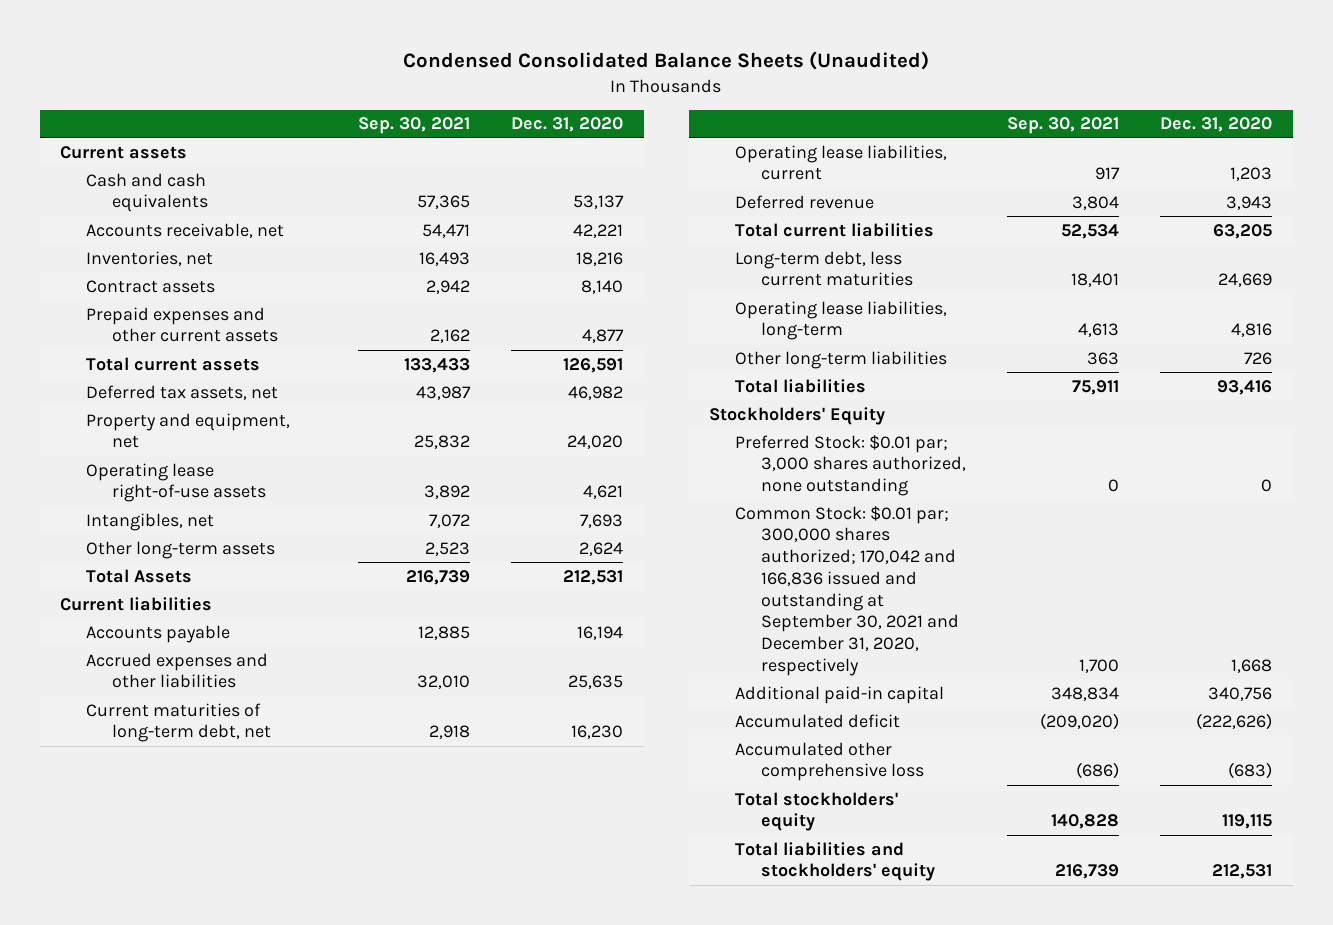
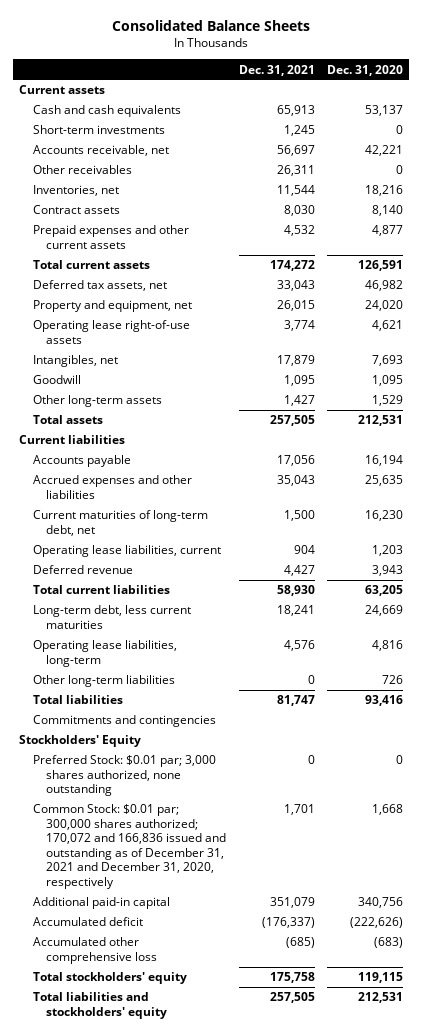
[403,51,930,71] Condensed Consolidated Balance Sheets (Unaudited) -> [111,20,310,32] Consolidated Balance Sheets
[358,117,471,135] Sep. 30, 2021 -> none
none -> [238,64,315,76] Dec. 31, 2021
none -> [32,125,165,135] Short-term investments
none -> [32,165,132,175] Other receivables
none -> [32,375,81,385] Goodwill
[579,541,624,556] 2,624 -> [372,395,404,407] 1,529
[85,568,192,583] Total Assets -> [32,415,103,425] Total assets
none -> [32,715,216,728] Commitments and contingencies
[735,505,959,676] Common Stock: $0.01 par; 300,000 shares authorized; 170,042 and 166,836 issued and outstanding at September 30, 2021 and December 31, 2020, respectively -> [32,804,227,889] Common Stock: $0.01 par; 300,000 shares authorized; 170,072 and 166,836 issued and outstanding as of December 31, 2021 and December 31, 2020, respectively

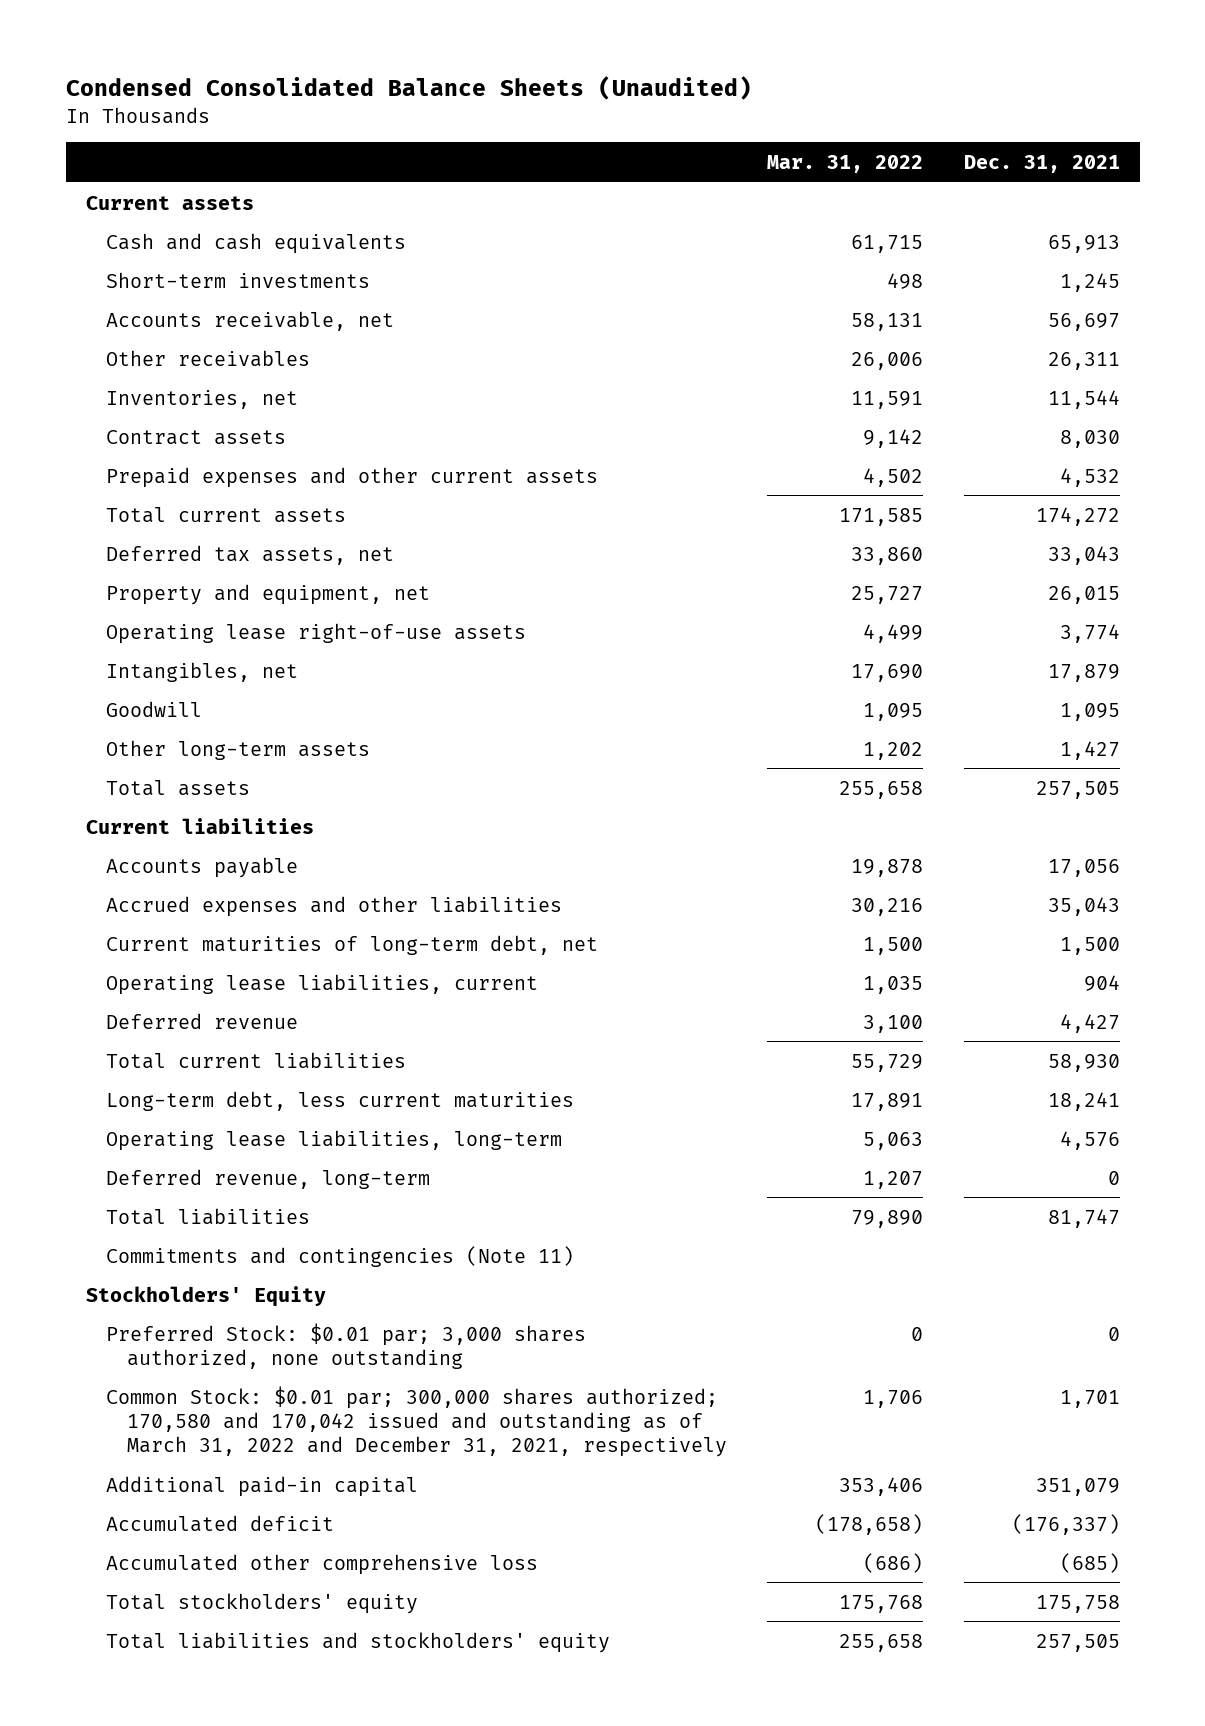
[111,20,310,32] Consolidated Balance Sheets -> [65,76,752,101] Condensed Consolidated Balance Sheets (Unaudited)
[327,64,404,76] Dec. 31, 2020 -> none
none -> [767,154,924,173] Mar. 31, 2022
[32,675,175,688] Other long-term liabilities -> none
none -> [106,1168,431,1189] Deferred revenue, long-term
[32,715,216,728] Commitments and contingencies -> [106,1245,575,1267] Commitments and contingencies (Note 11)
[32,804,227,889] Common Stock: $0.01 par; 300,000 shares authorized; 170,072 and 166,836 issued and outstanding as of December 31, 2021 and December 31, 2020, respectively -> [106,1385,727,1457] Common Stock: $0.01 par; 300,000 shares authorized; 170,580 and 170,042 issued and outstanding as of March 31, 2022 and December 31, 2021, respectively

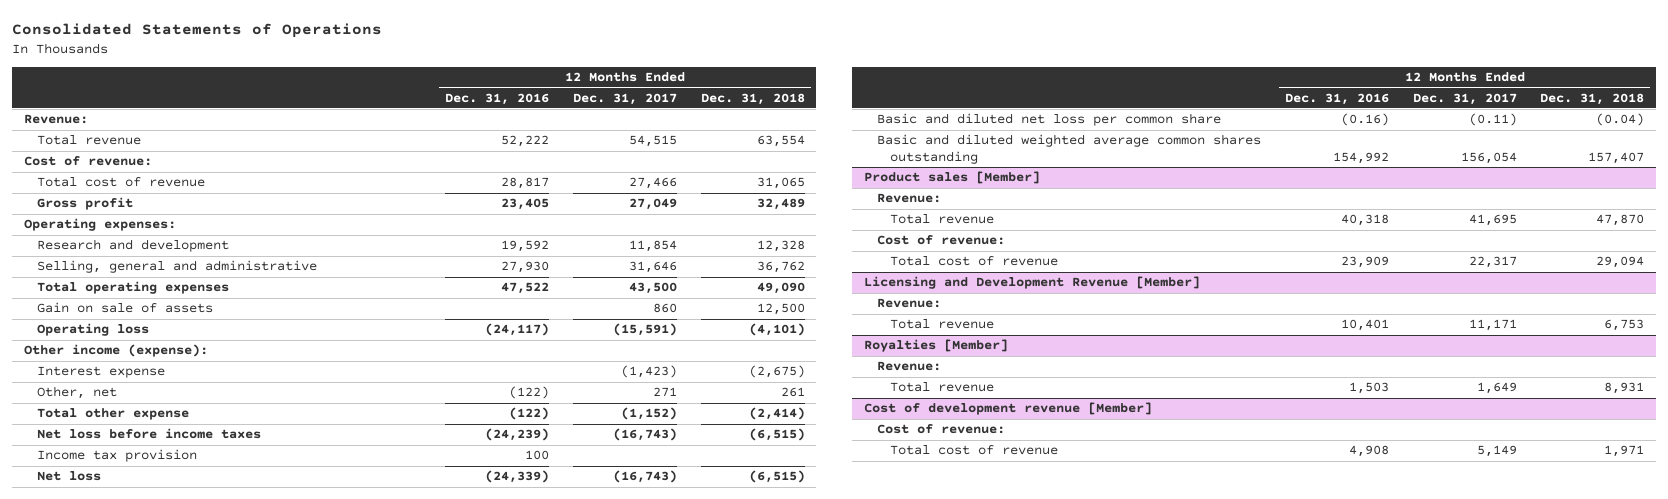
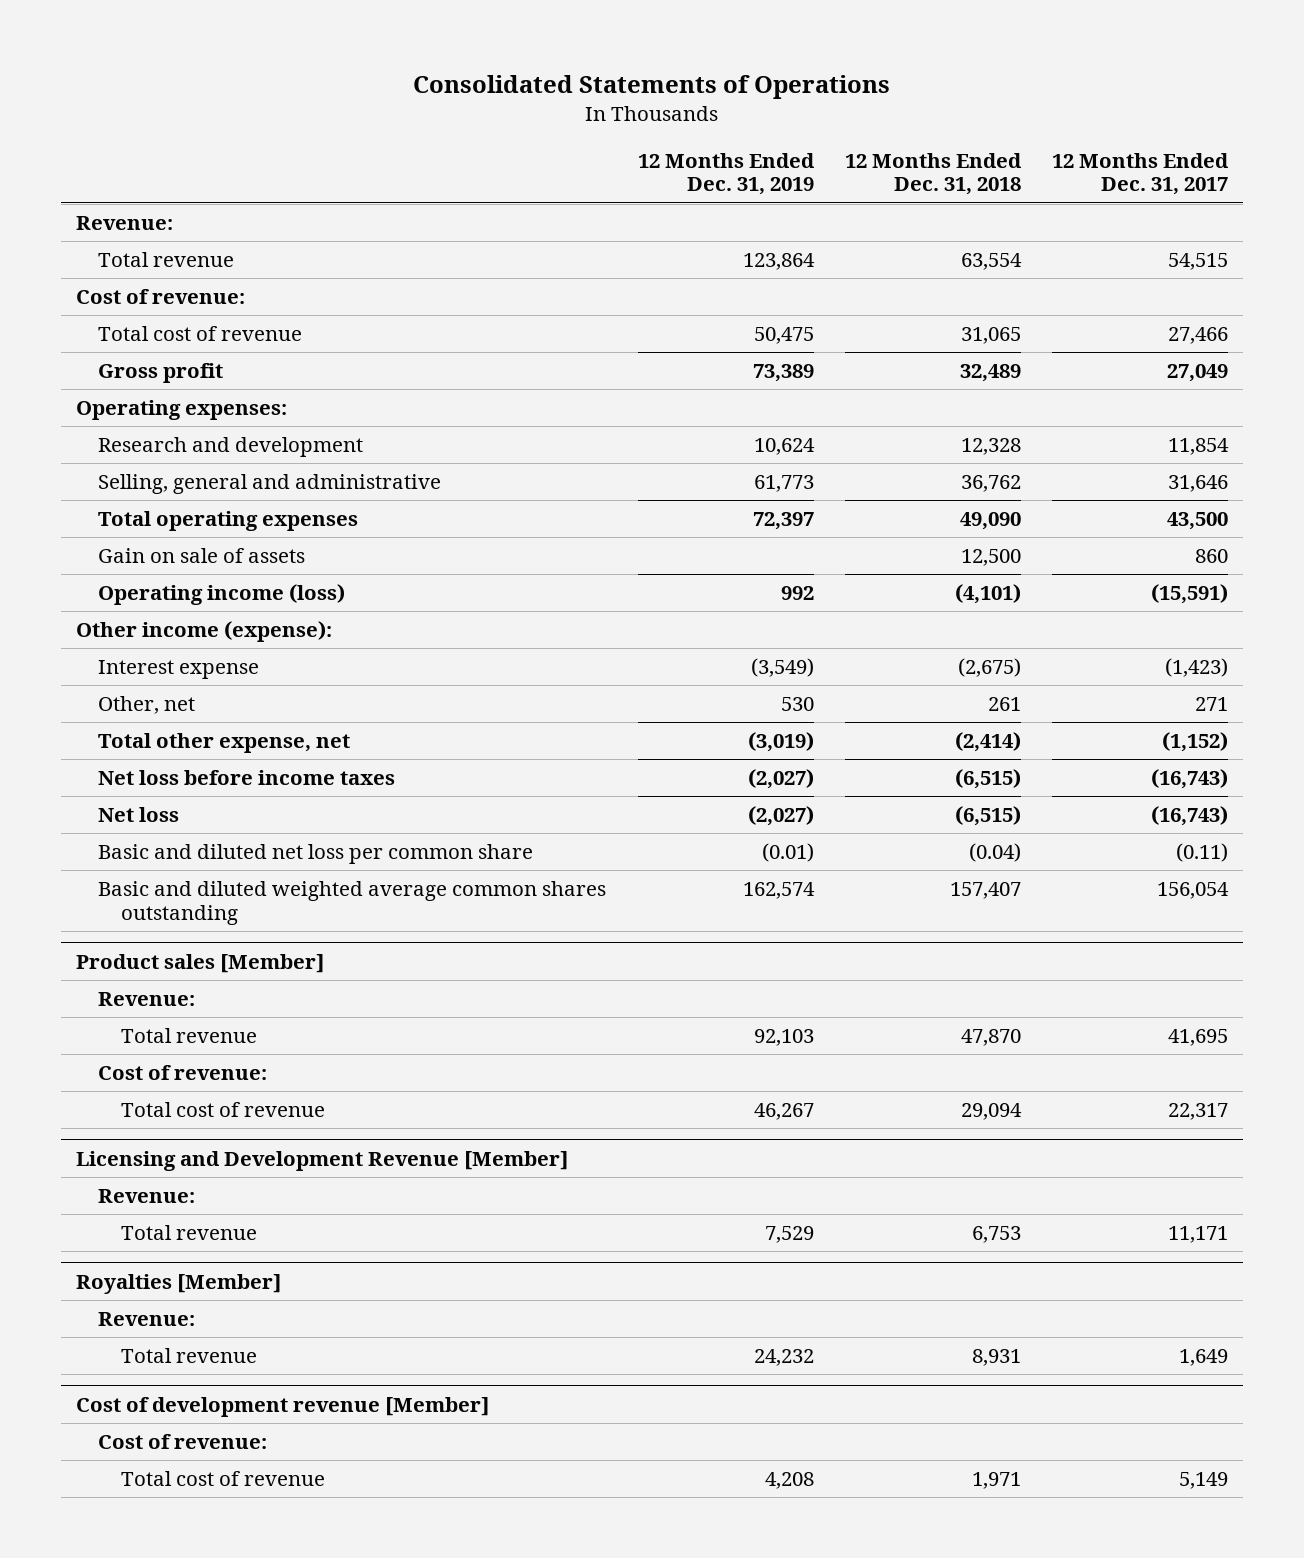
[444,92,549,105] Dec. 31, 2016 -> none
none -> [637,152,815,196] 12 Months Ended Dec. 31, 2019
[37,323,150,337] Operating loss -> [98,584,346,606] Operating income (loss)
[37,408,190,421] Total other expense -> [98,733,351,754] Total other expense, net
[37,449,198,463] Income tax provision -> none

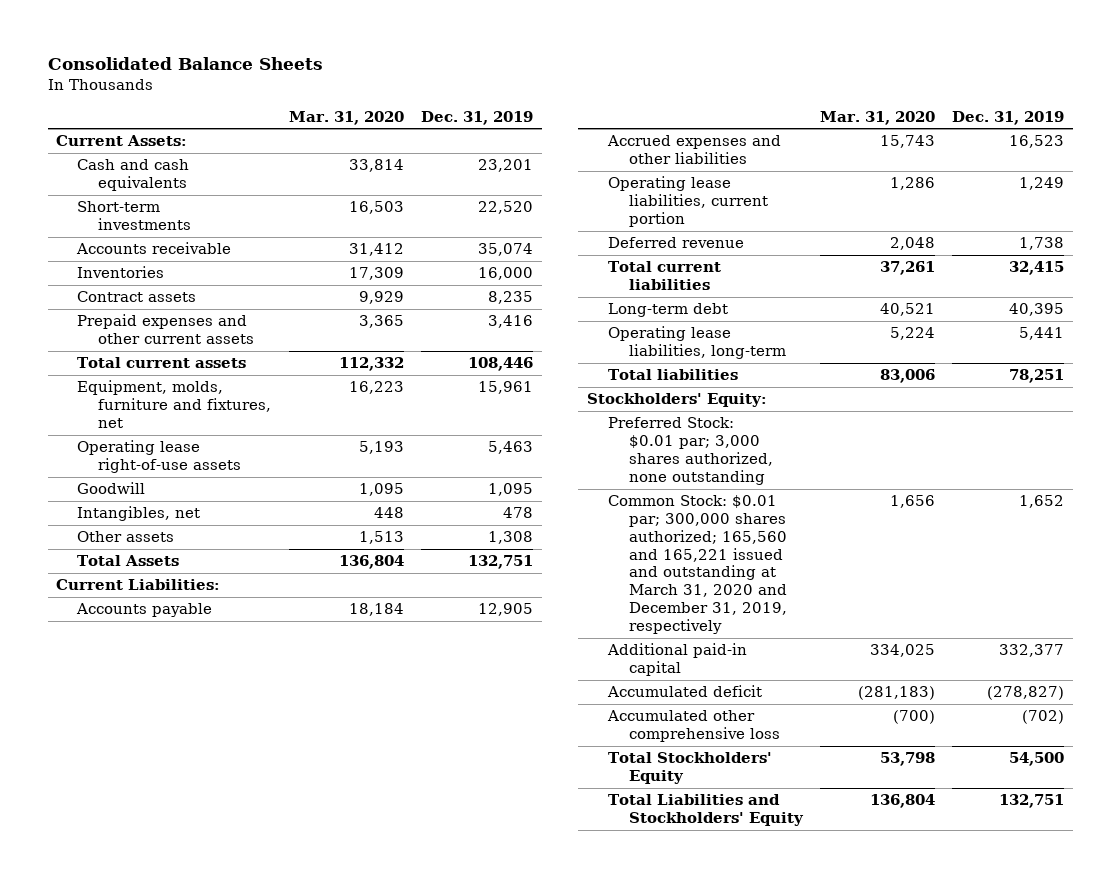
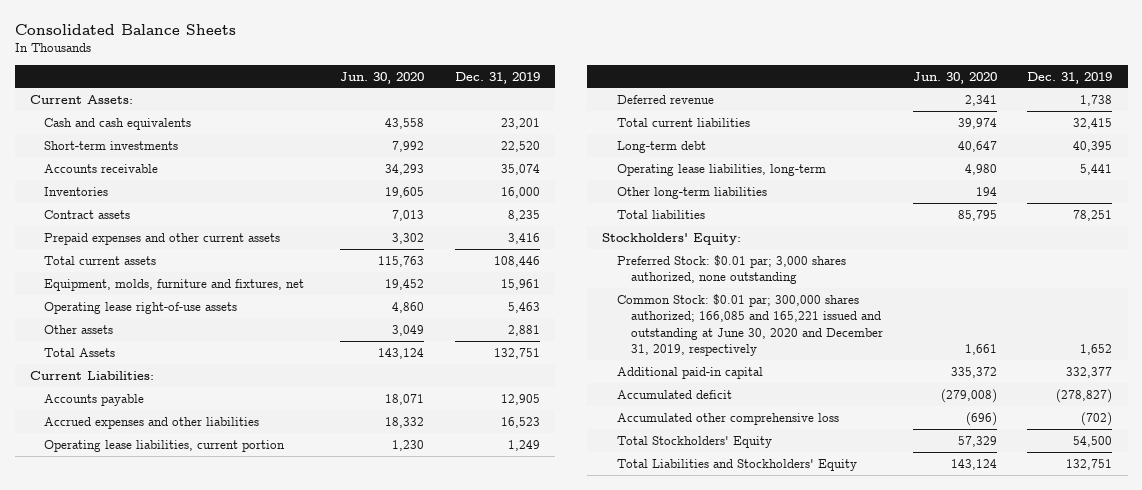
[289,110,405,125] Mar. 31, 2020 -> none
none -> [340,71,425,84] Jun. 30, 2020
[77,482,146,495] Goodwill -> none
[77,506,201,522] Intangibles, net -> none
[488,531,534,545] 1,308 -> [507,324,540,336] 2,881
none -> [616,186,767,199] Other long-term liabilities
[607,495,787,634] Common Stock: $0.01 par; 300,000 shares authorized; 165,560 and 165,221 issued and outstanding at March 31, 2020 and December 31, 2019, respectively -> [616,293,883,356] Common Stock: $0.01 par; 300,000 shares authorized; 166,085 and 165,221 issued and outstanding at June 30, 2020 and December 31, 2019, respectively

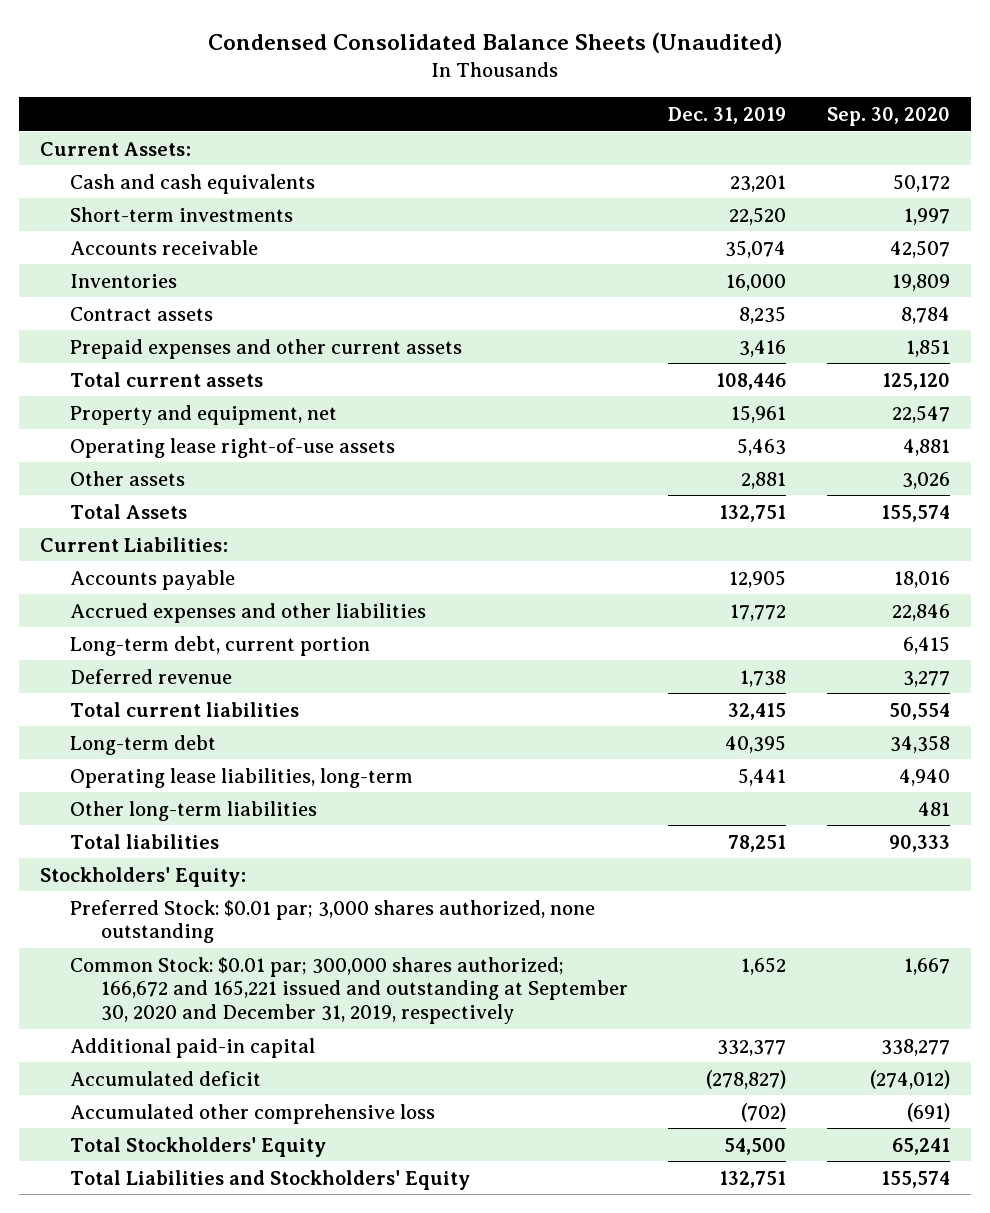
[14,23,236,35] Consolidated Balance Sheets -> [207,32,782,55] Condensed Consolidated Balance Sheets (Unaudited)
[340,71,425,84] Jun. 30, 2020 -> none
none -> [827,106,951,126] Sep. 30, 2020
[43,278,304,291] Equipment, molds, furniture and fixtures, net -> [70,404,338,425] Property and equipment, net
[43,439,285,452] Operating lease liabilities, current portion -> none
[500,416,540,428] 16,523 -> [730,603,787,621] 17,772
none -> [70,635,371,656] Long-term debt, current portion
[616,293,883,356] Common Stock: $0.01 par; 300,000 shares authorized; 166,085 and 165,221 issued and outstanding at June 30, 2020 and December 31, 2019, respectively -> [70,956,628,1024] Common Stock: $0.01 par; 300,000 shares authorized; 166,672 and 165,221 issued and outstanding at September 30, 2020 and December 31, 2019, respectively

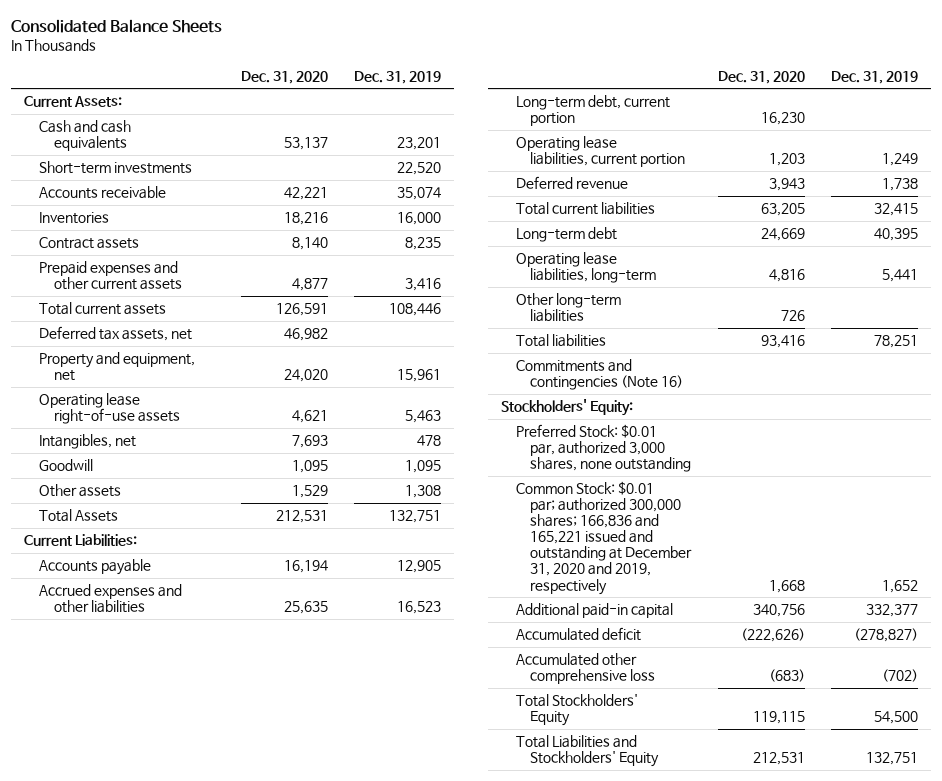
[207,32,782,55] Condensed Consolidated Balance Sheets (Unaudited) -> [11,19,223,34] Consolidated Balance Sheets
[827,106,951,126] Sep. 30, 2020 -> none
none -> [241,71,329,85] Dec. 31, 2020
none -> [39,326,193,342] Deferred tax assets, net
none -> [39,434,137,450] Intangibles, net
none -> [39,459,94,472] Goodwill
[741,471,787,489] 2,881 -> [405,485,442,499] 1,308
[730,603,787,621] 17,772 -> [397,601,442,615] 16,523
none -> [515,136,686,168] Operating lease liabilities, current portion
none -> [515,359,684,391] Commitments and contingencies (Note 16)
[70,899,596,944] Preferred Stock: $0.01 par; 3,000 shares authorized, none outstanding -> [515,424,692,473] Preferred Stock: $0.01 par, authorized 3,000 shares, none outstanding
[70,956,628,1024] Common Stock: $0.01 par; 300,000 shares authorized; 166,672 and 165,221 issued and outstanding at September 30, 2020 and December 31, 2019, respectively -> [515,481,693,595] Common Stock: $0.01 par; authorized 300,000 shares; 166,836 and 165,221 issued and outstanding at December 31, 2020 and 2019, respectively

